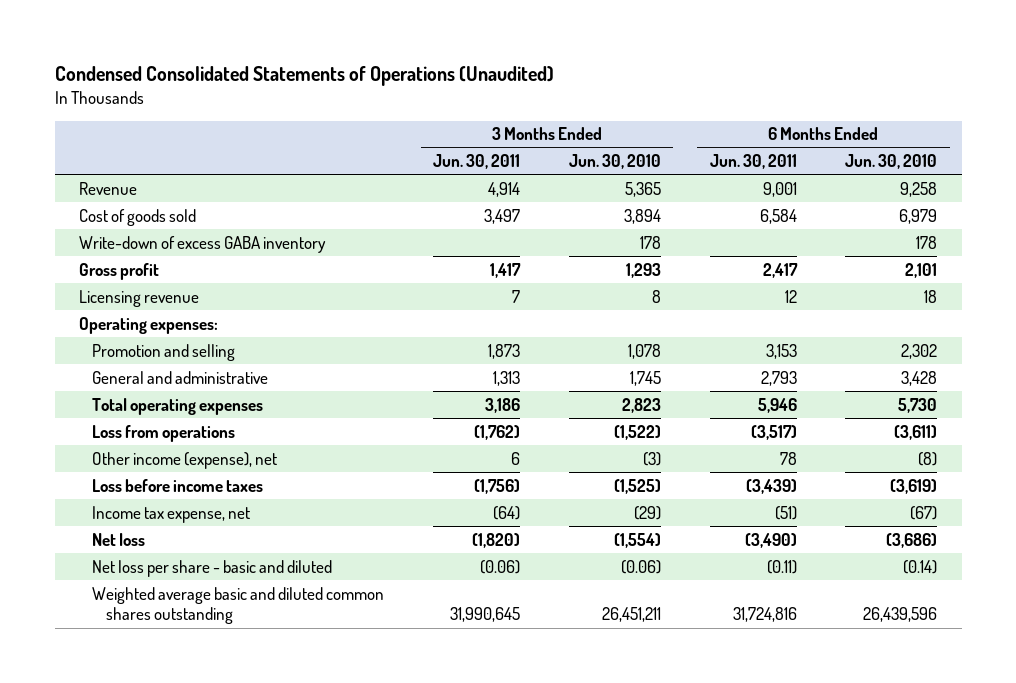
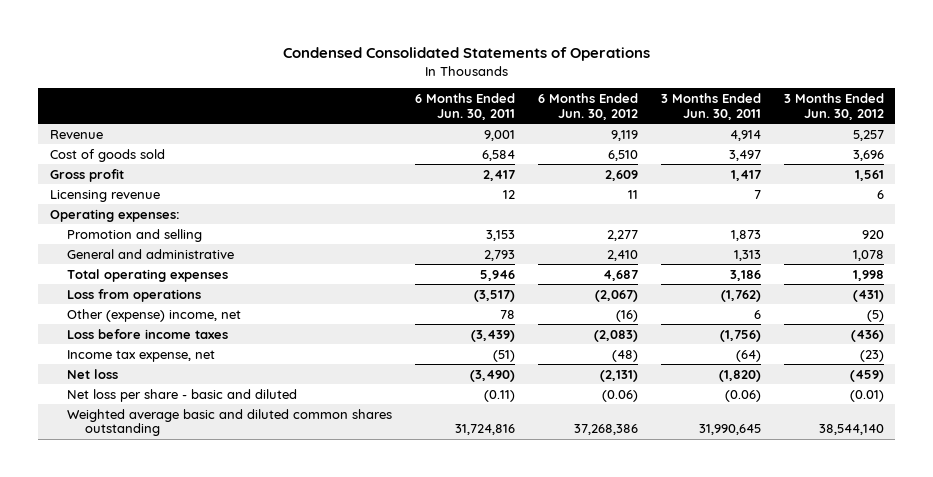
[54,65,554,86] Condensed Consolidated Statements of Operations (Unaudited) -> [282,47,650,62] Condensed Consolidated Statements of Operations
[568,154,661,170] Jun. 30, 2010 -> none
[845,154,938,170] Jun. 30, 2010 -> none
none -> [537,93,638,120] 6 Months Ended Jun. 30, 2012
none -> [783,93,884,120] 3 Months Ended Jun. 30, 2012
[79,235,327,253] Write-down of excess GABA inventory -> none
[92,451,278,469] Other income (expense), net -> [67,308,242,322] Other (expense) income, net

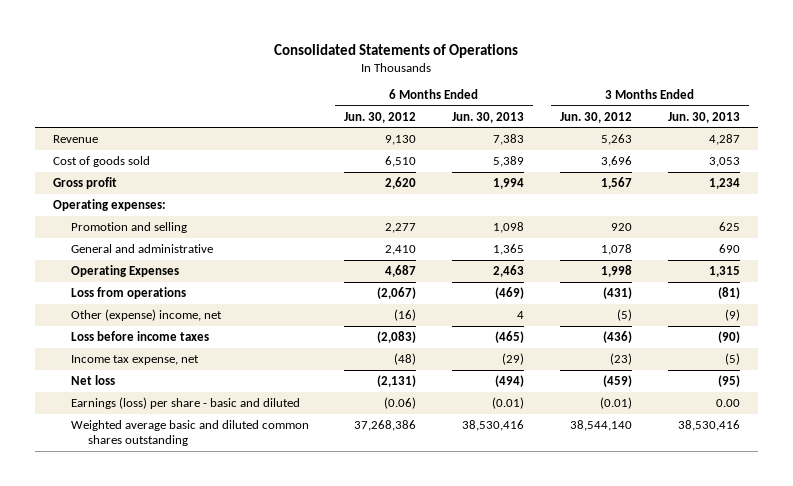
[282,47,650,62] Condensed Consolidated Statements of Operations -> [274,43,519,58] Consolidated Statements of Operations
[415,93,516,120] 6 Months Ended Jun. 30, 2011 -> none
[660,93,761,120] 3 Months Ended Jun. 30, 2011 -> none
none -> [452,111,525,123] Jun. 30, 2013
none -> [667,111,740,123] Jun. 30, 2013
[610,129,638,141] 9,119 -> [385,134,417,145] 9,130
[852,129,884,141] 5,257 -> [601,133,633,145] 5,263
[49,189,160,202] Licensing revenue -> none
[604,169,638,181] 2,609 -> [385,176,417,189] 2,620
[854,169,884,181] 1,561 -> [601,176,633,189] 1,567
[67,268,229,282] Total operating expenses -> [70,264,179,277] Operating Expenses
[67,388,298,402] Net loss per share - basic and diluted -> [70,396,300,409] Earnings (loss) per share - basic and diluted

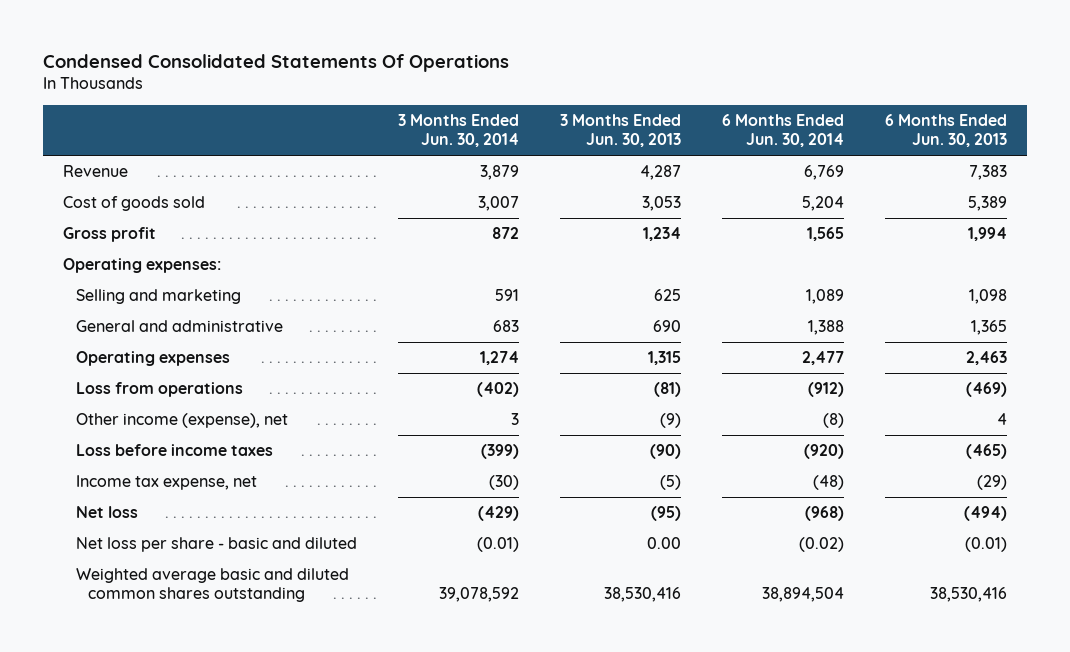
[274,43,519,58] Consolidated Statements of Operations -> [42,53,509,72] Condensed Consolidated Statements Of Operations
[344,111,417,123] Jun. 30, 2012 -> none
[560,111,633,123] Jun. 30, 2012 -> none
none -> [397,114,519,148] 3 Months Ended Jun. 30, 2014
none -> [721,114,844,148] 6 Months Ended Jun. 30, 2014
[70,221,187,233] Promotion and selling -> [75,289,241,305] Selling and marketing
[70,264,179,277] Operating Expenses -> [75,351,230,367] Operating expenses
[70,308,222,321] Other (expense) income, net -> [75,413,288,429] Other income (expense), net
[70,396,300,409] Earnings (loss) per share - basic and diluted -> [75,537,357,553] Net loss per share - basic and diluted

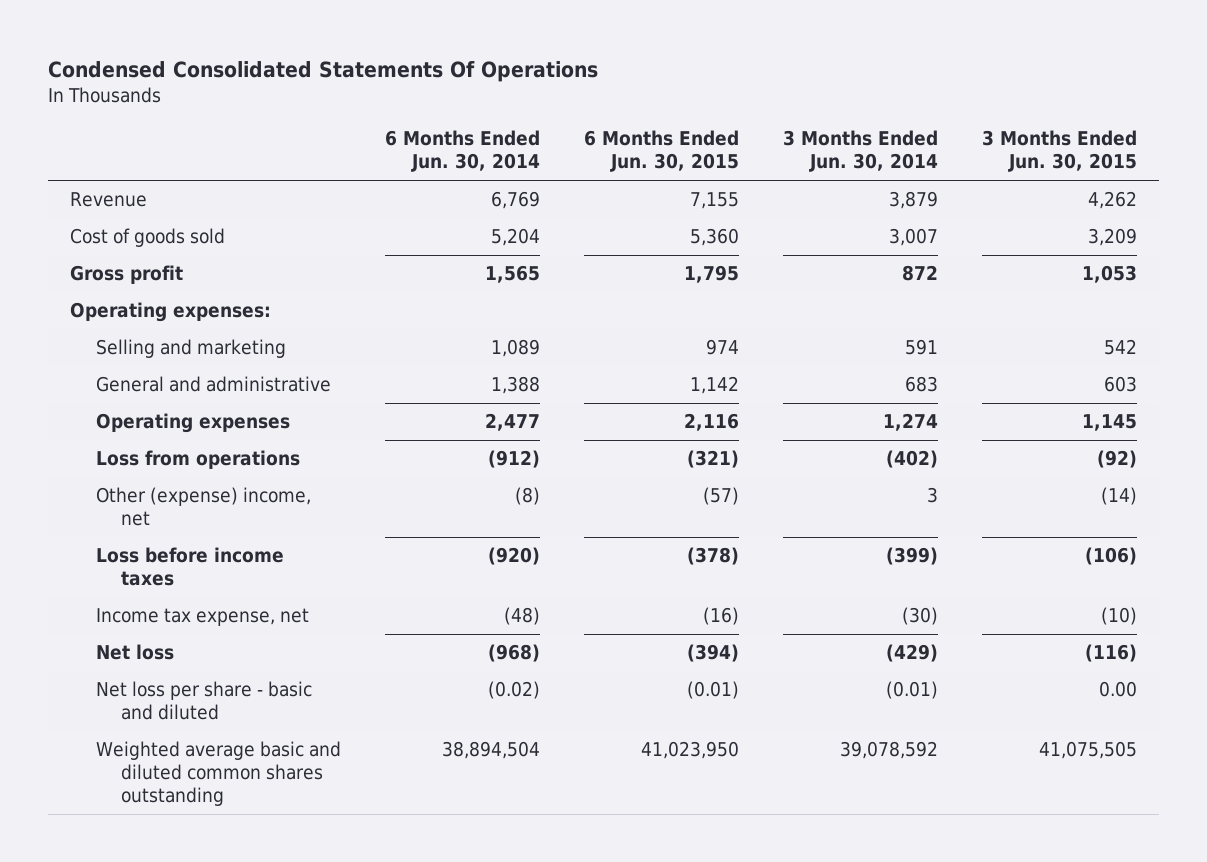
[559,114,681,148] 3 Months Ended Jun. 30, 2013 -> none
[884,114,1007,148] 6 Months Ended Jun. 30, 2013 -> none
none -> [583,130,739,173] 6 Months Ended Jun. 30, 2015
none -> [981,130,1137,173] 3 Months Ended Jun. 30, 2015
[75,413,288,429] Other income (expense), net -> [95,487,311,527] Other (expense) income, net

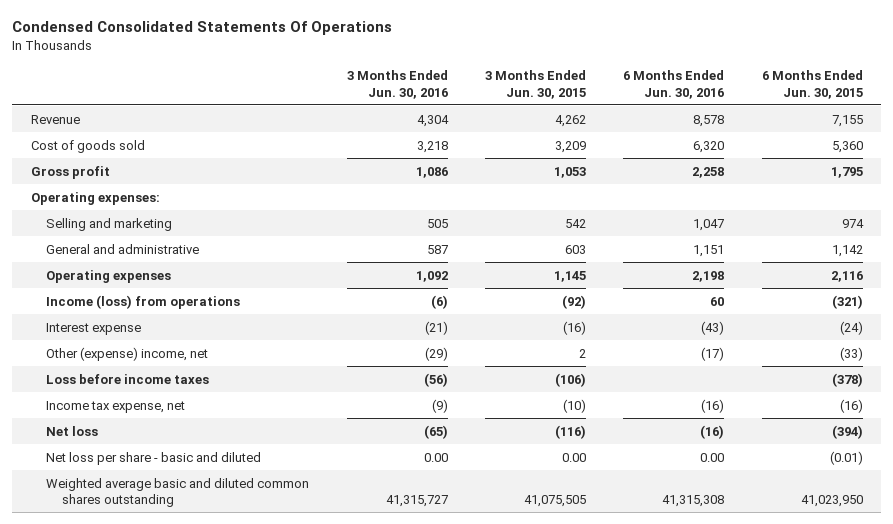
[384,130,540,173] 6 Months Ended Jun. 30, 2014 -> none
[782,130,938,173] 3 Months Ended Jun. 30, 2014 -> none
none -> [346,70,448,99] 3 Months Ended Jun. 30, 2016
none -> [623,70,725,99] 6 Months Ended Jun. 30, 2016
[95,450,300,470] Loss from operations -> [46,294,241,309] Income (loss) from operations
none -> [46,322,142,335] Interest expense
[702,487,739,506] (57) -> [839,346,863,361] (33)
[1100,487,1137,506] (14) -> [578,348,586,358] 2

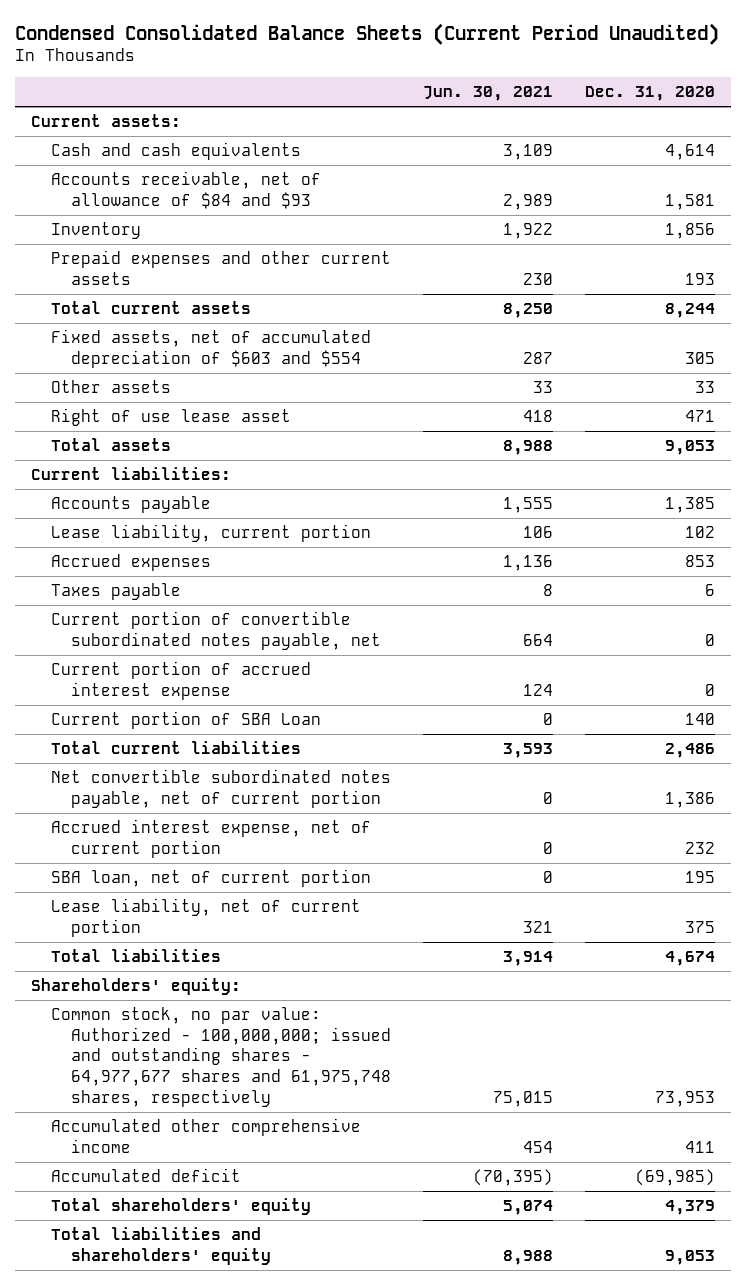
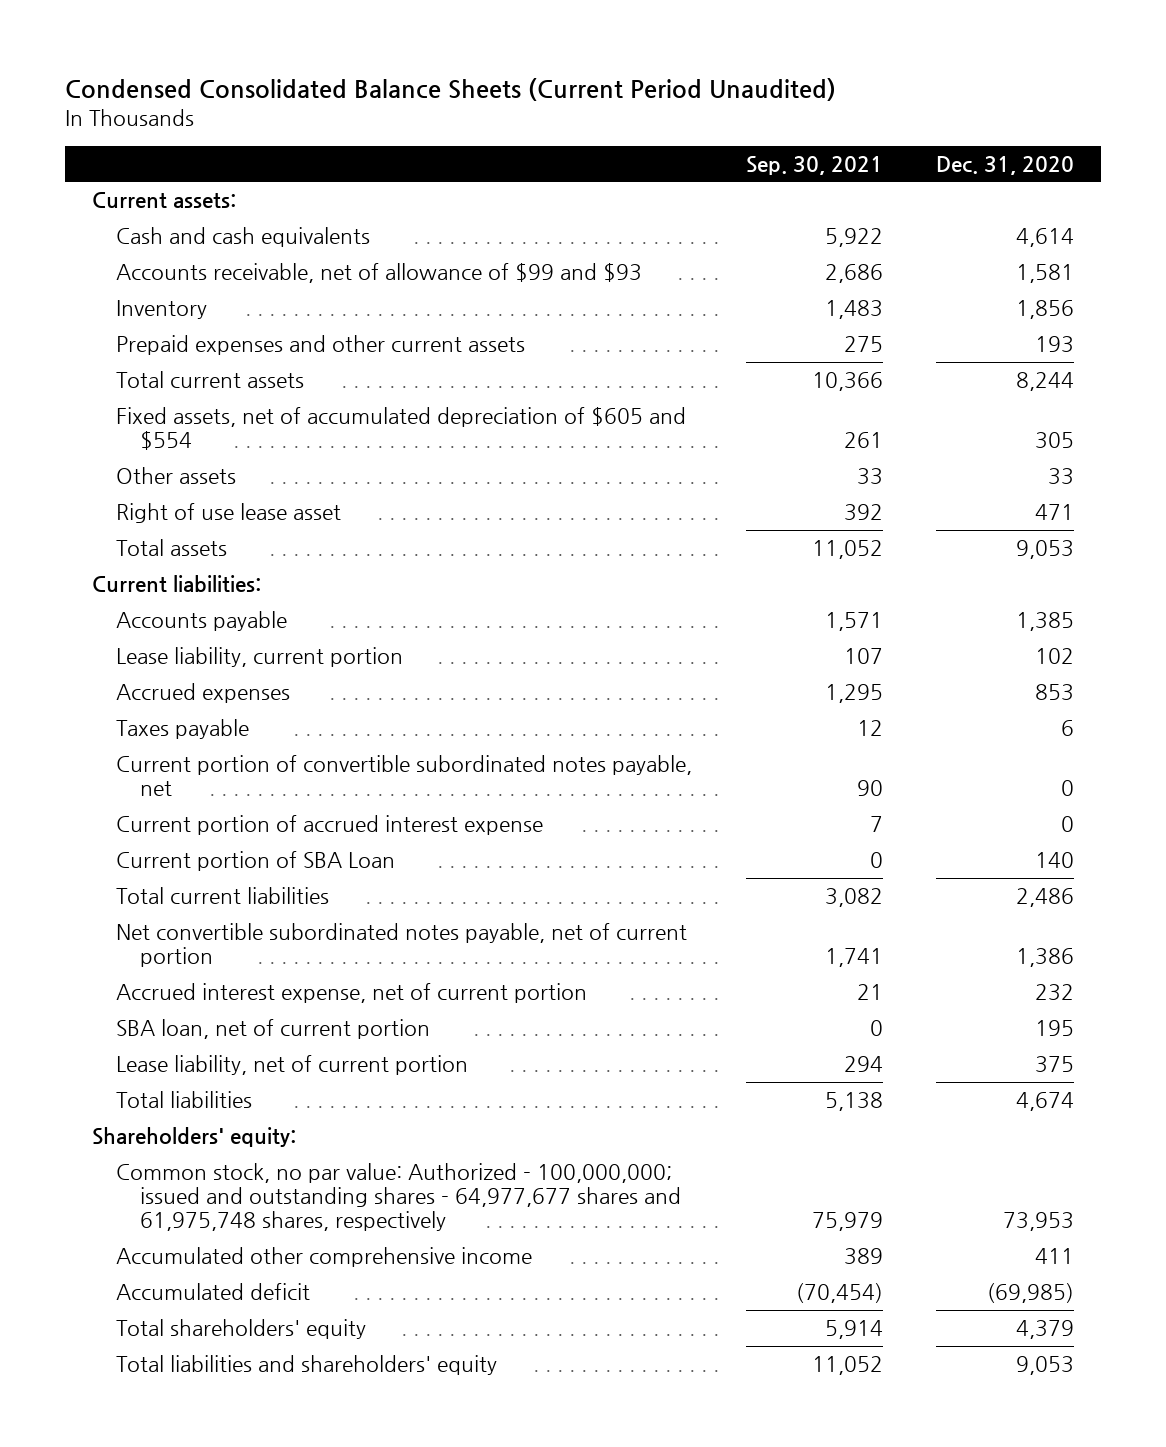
[422,86,553,102] Jun. 30, 2021 -> none
none -> [745,155,883,175] Sep. 30, 2021
[50,171,321,209] Accounts receivable, net of allowance of $84 and $93 -> [115,263,642,284] Accounts receivable, net of allowance of $99 and $93
[50,329,371,368] Fixed assets, net of accumulated depreciation of $603 and $554 -> [115,407,686,451] Fixed assets, net of accumulated depreciation of $605 and $554

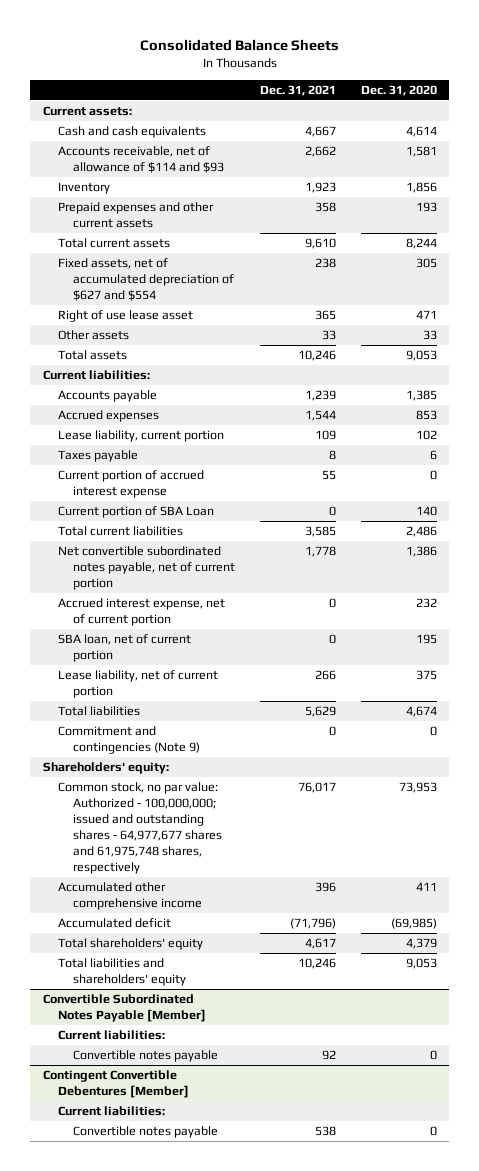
[65,78,837,102] Condensed Consolidated Balance Sheets (Current Period Unaudited) -> [139,38,339,51] Consolidated Balance Sheets
[745,155,883,175] Sep. 30, 2021 -> none
none -> [259,84,336,96] Dec. 31, 2021
[115,263,642,284] Accounts receivable, net of allowance of $99 and $93 -> [57,146,224,174] Accounts receivable, net of allowance of $114 and $93
[115,407,686,451] Fixed assets, net of accumulated depreciation of $605 and $554 -> [57,258,234,302] Fixed assets, net of accumulated depreciation of $627 and $554
[115,467,236,485] Other assets -> [57,330,129,341] Other assets
[115,647,403,668] Lease liability, current portion -> [57,430,224,443] Lease liability, current portion
[115,755,692,797] Current portion of convertible subordinated notes payable, net -> none
none -> [57,726,200,755] Commitment and contingencies (Note 9)
none -> [42,994,206,1023] Convertible Subordinated Notes Payable [Member]
none -> [57,1030,165,1041] Current liabilities:
none -> [72,1050,218,1063] Convertible notes payable
none -> [42,1070,189,1099] Contingent Convertible Debentures [Member]
none -> [57,1106,165,1117] Current liabilities:
none -> [72,1126,218,1139] Convertible notes payable

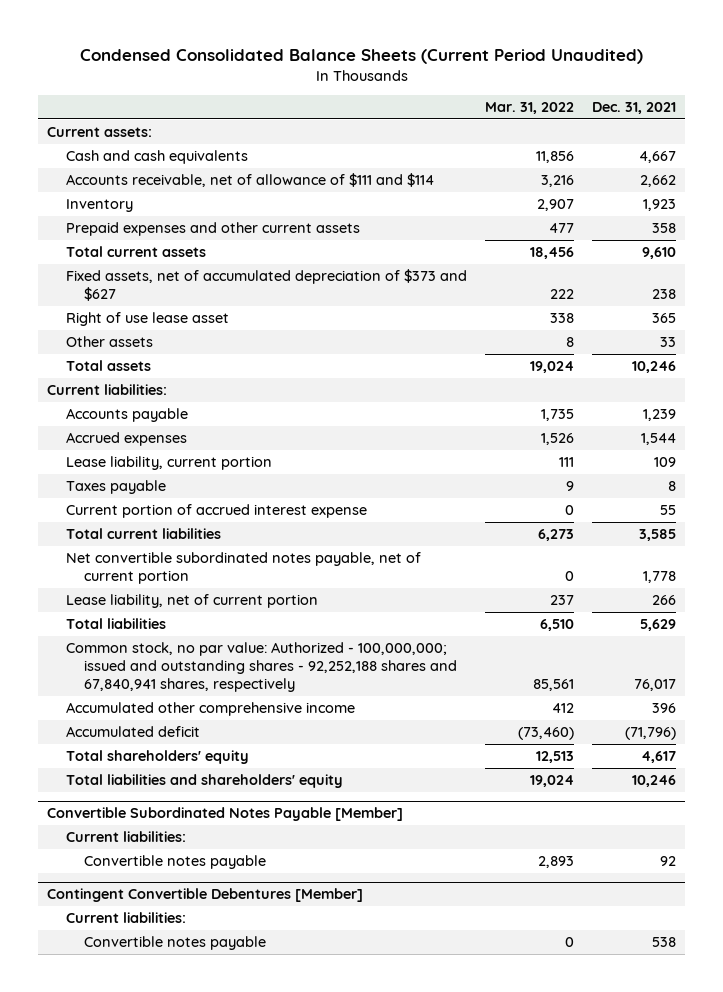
[139,38,339,51] Consolidated Balance Sheets -> [79,48,643,64] Condensed Consolidated Balance Sheets (Current Period Unaudited)
[360,84,437,96] Dec. 31, 2020 -> none
none -> [485,102,575,115] Mar. 31, 2022
[57,146,224,174] Accounts receivable, net of allowance of $114 and $93 -> [65,172,434,187] Accounts receivable, net of allowance of $111 and $114
[57,258,234,302] Fixed assets, net of accumulated depreciation of $627 and $554 -> [65,268,467,302] Fixed assets, net of accumulated depreciation of $373 and $627
[57,506,214,519] Current portion of SBA Loan -> none
[57,598,225,627] Accrued interest expense, net of current portion -> none
[57,634,191,663] SBA loan, net of current portion -> none
[57,726,200,755] Commitment and contingencies (Note 9) -> none
[42,762,169,775] Shareholders' equity: -> none
[57,782,222,874] Common stock, no par value: Authorized - 100,000,000; issued and outstanding shares - 64,977,677 shares and 61,975,748 shares, respectively -> [65,641,458,693] Common stock, no par value: Authorized - 100,000,000; issued and outstanding shares - 92,252,188 shares and 67,840,941 shares, respectively

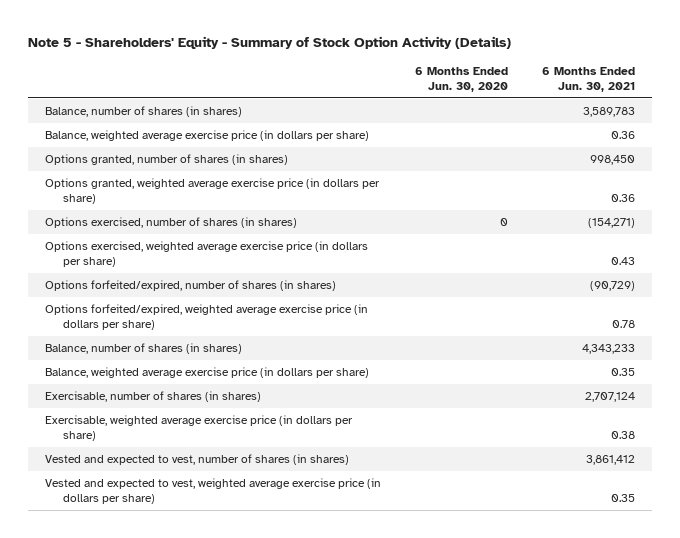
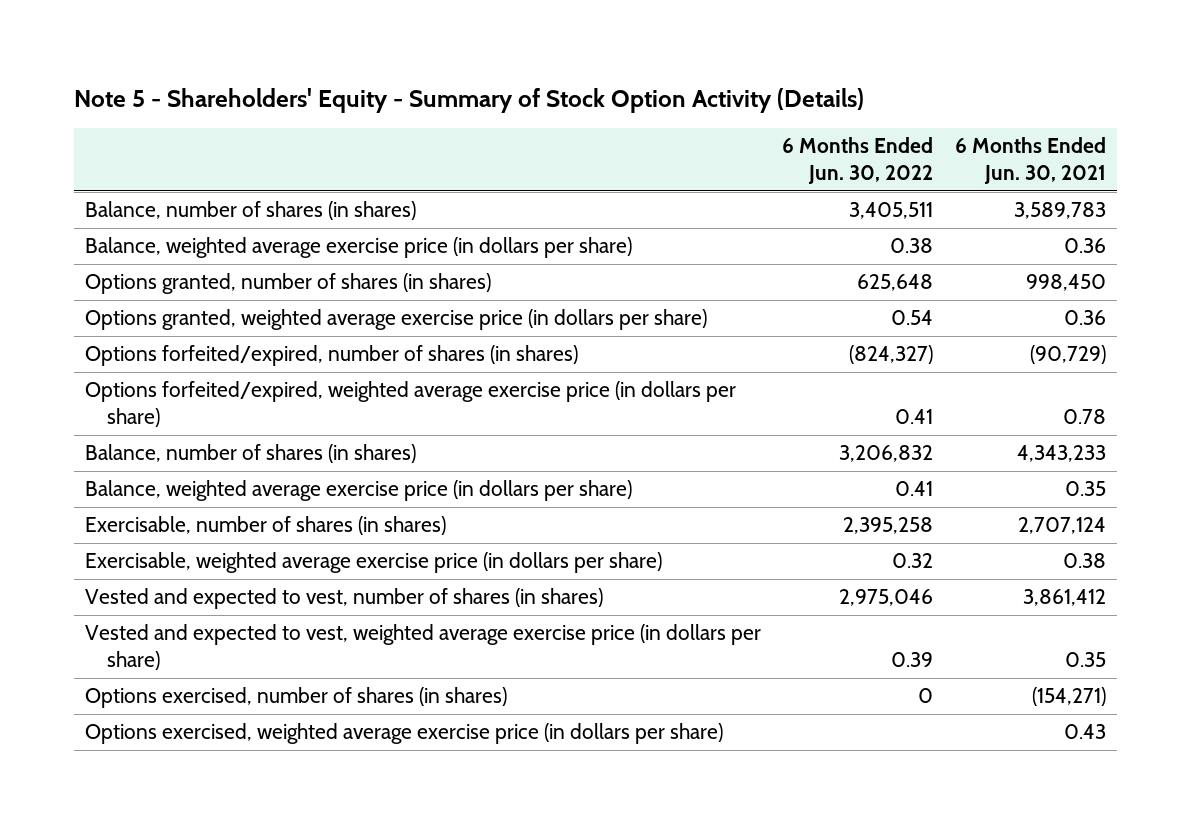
[414,67,508,92] 6 Months Ended Jun. 30, 2020 -> none
none -> [782,137,934,185] 6 Months Ended Jun. 30, 2022
[45,217,298,229] Options exercised, number of shares (in shares) -> [84,687,507,709] Options exercised, number of shares (in shares)
[45,241,369,267] Options exercised, weighted average exercise price (in dollars per share) -> [84,723,723,745] Options exercised, weighted average exercise price (in dollars per share)

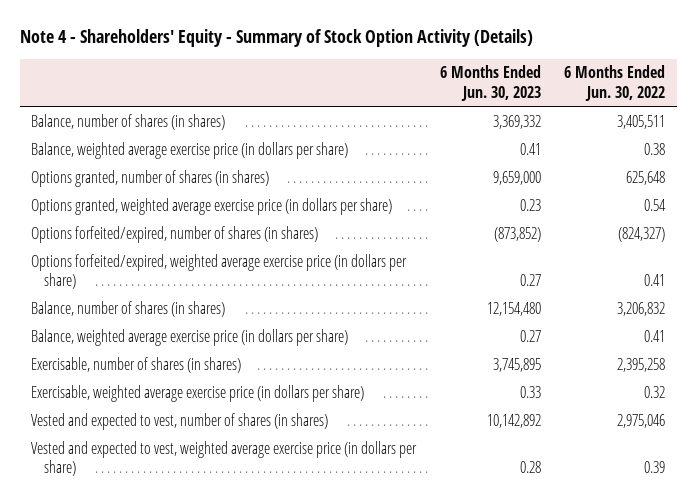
[73,87,864,113] Note 5 - Shareholders' Equity - Summary of Stock Option Activity (Details) -> [19,29,533,48] Note 4 - Shareholders' Equity - Summary of Stock Option Activity (Details)
[954,137,1106,185] 6 Months Ended Jun. 30, 2021 -> none
none -> [439,65,541,101] 6 Months Ended Jun. 30, 2023
[84,687,507,709] Options exercised, number of shares (in shares) -> none
[84,723,723,745] Options exercised, weighted average exercise price (in dollars per share) -> none

